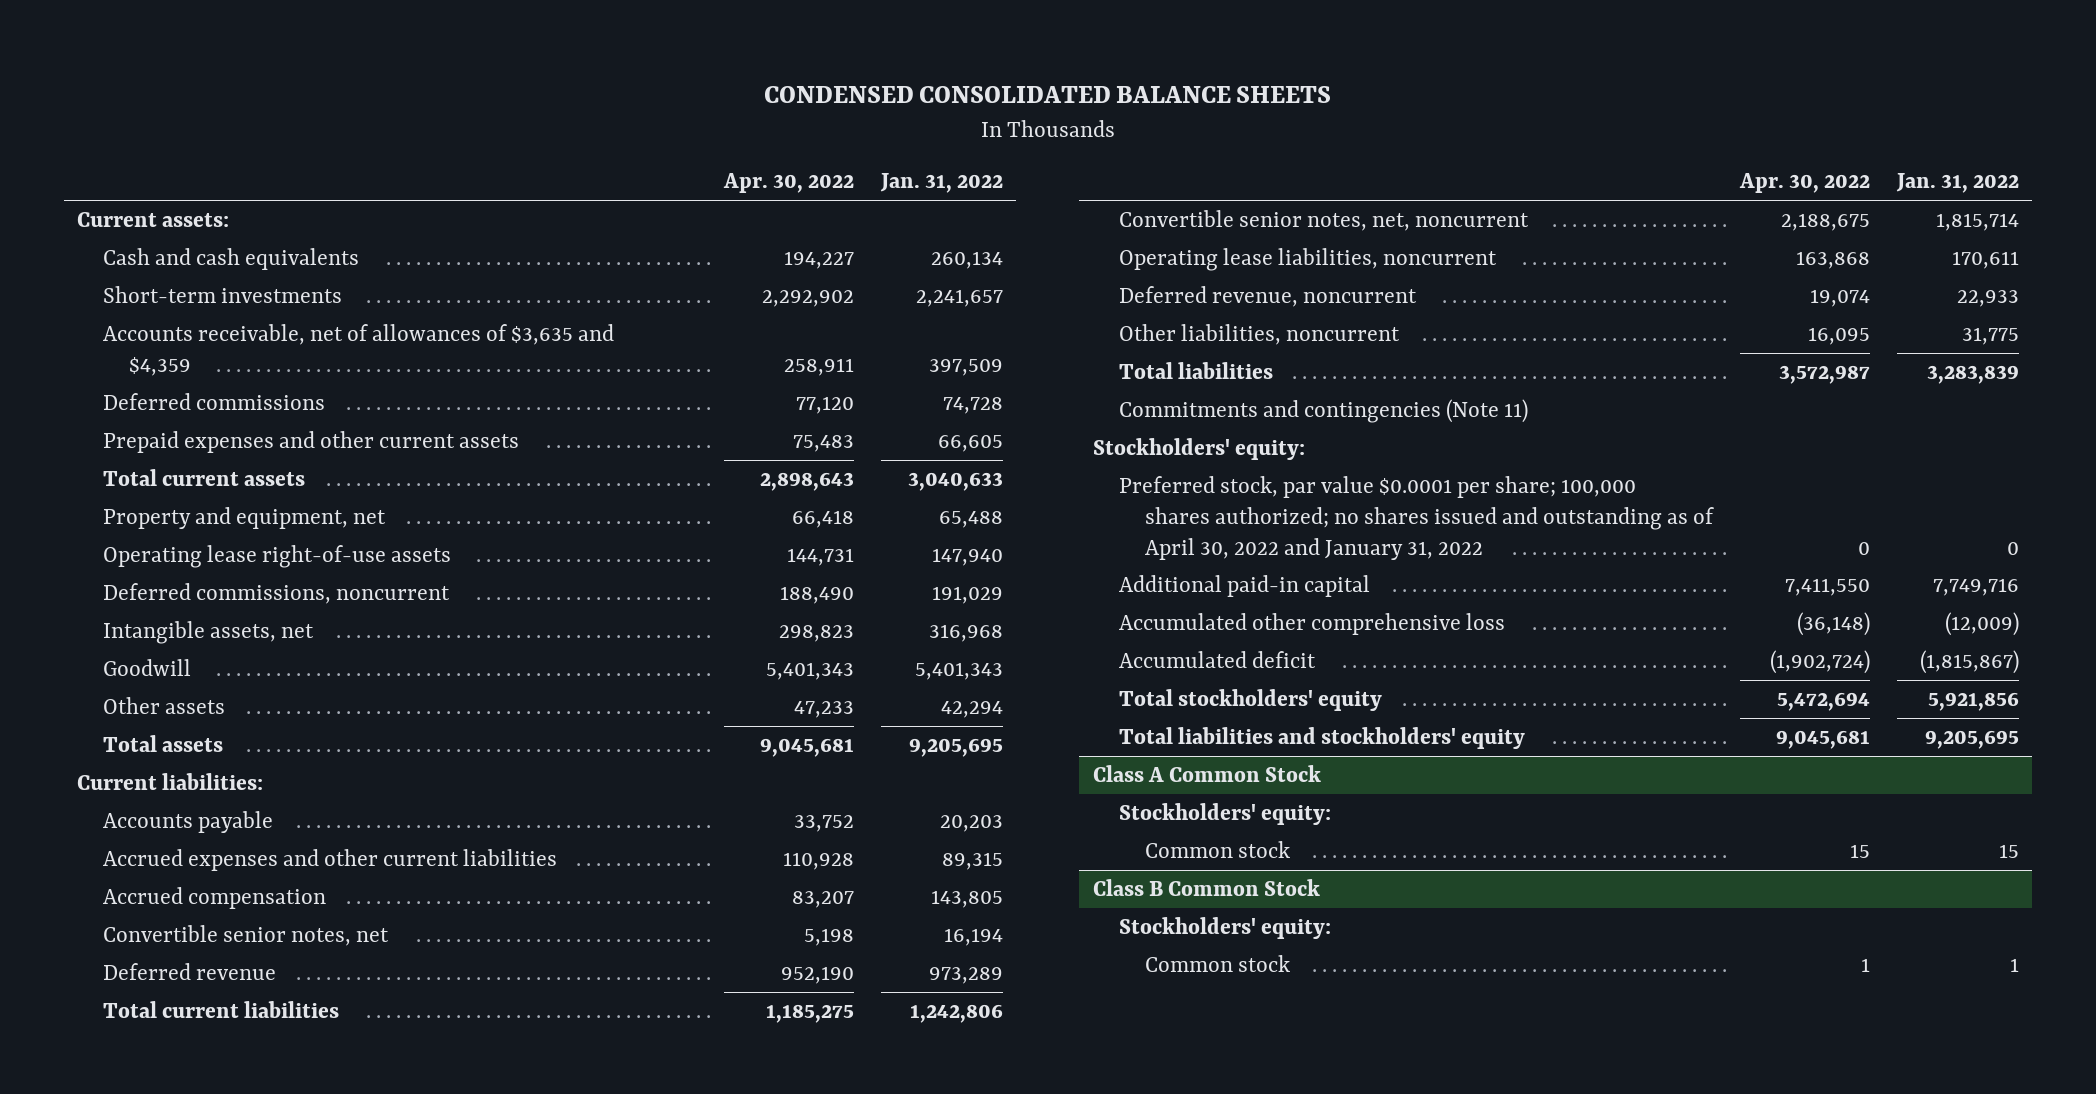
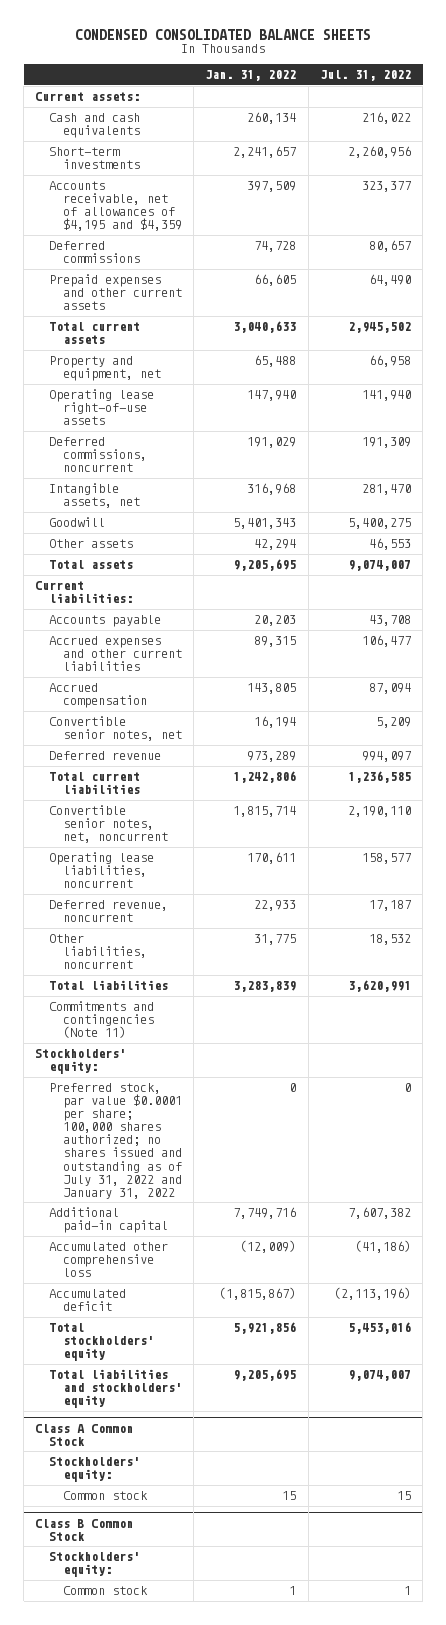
[723,173,855,194] Apr. 30, 2022 -> none
none -> [319,69,411,81] Jul. 31, 2022
[103,324,615,376] Accounts receivable, net of allowances of $3,635 and $4,359 -> [49,181,182,232] Accounts receivable, net of allowances of $4,195 and $4,359
[1118,476,1715,560] Preferred stock, par value $0.0001 per share; 100,000 shares authorized; no shares issued and outstanding as of April 30, 2022 and January 31, 2022 -> [49,1083,182,1199] Preferred stock, par value $0.0001 per share; 100,000 shares authorized; no shares issued and outstanding as of July 31, 2022 and January 31, 2022

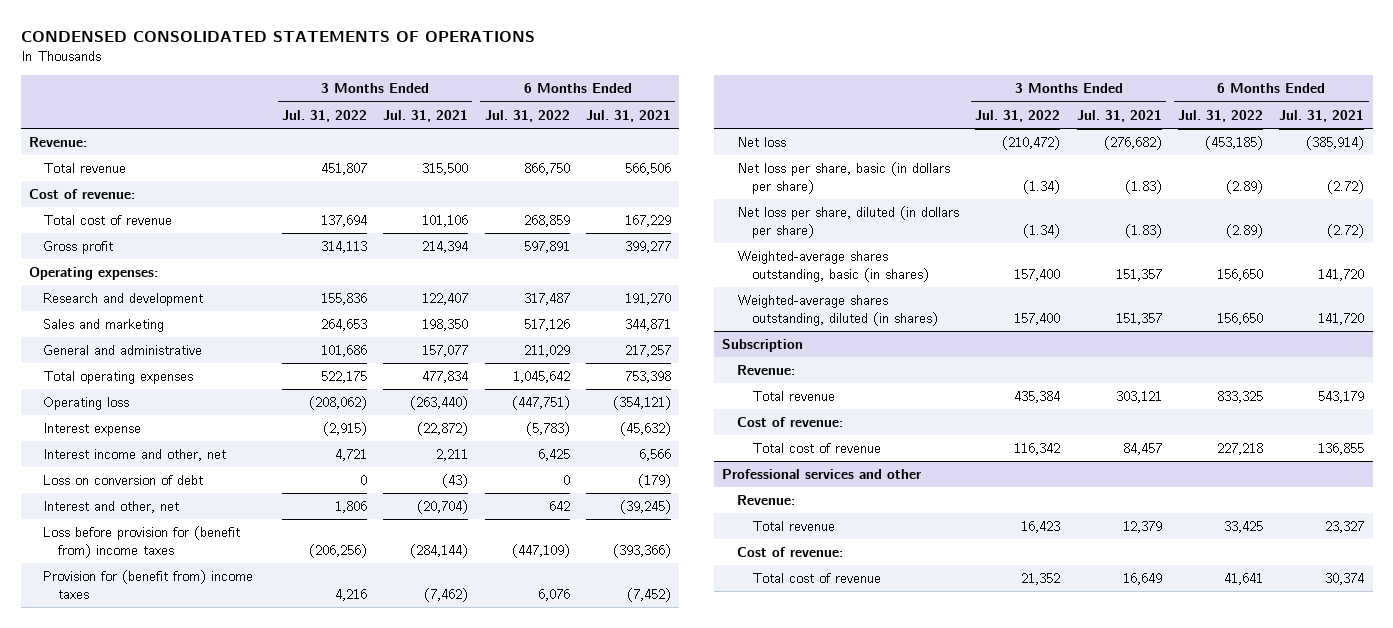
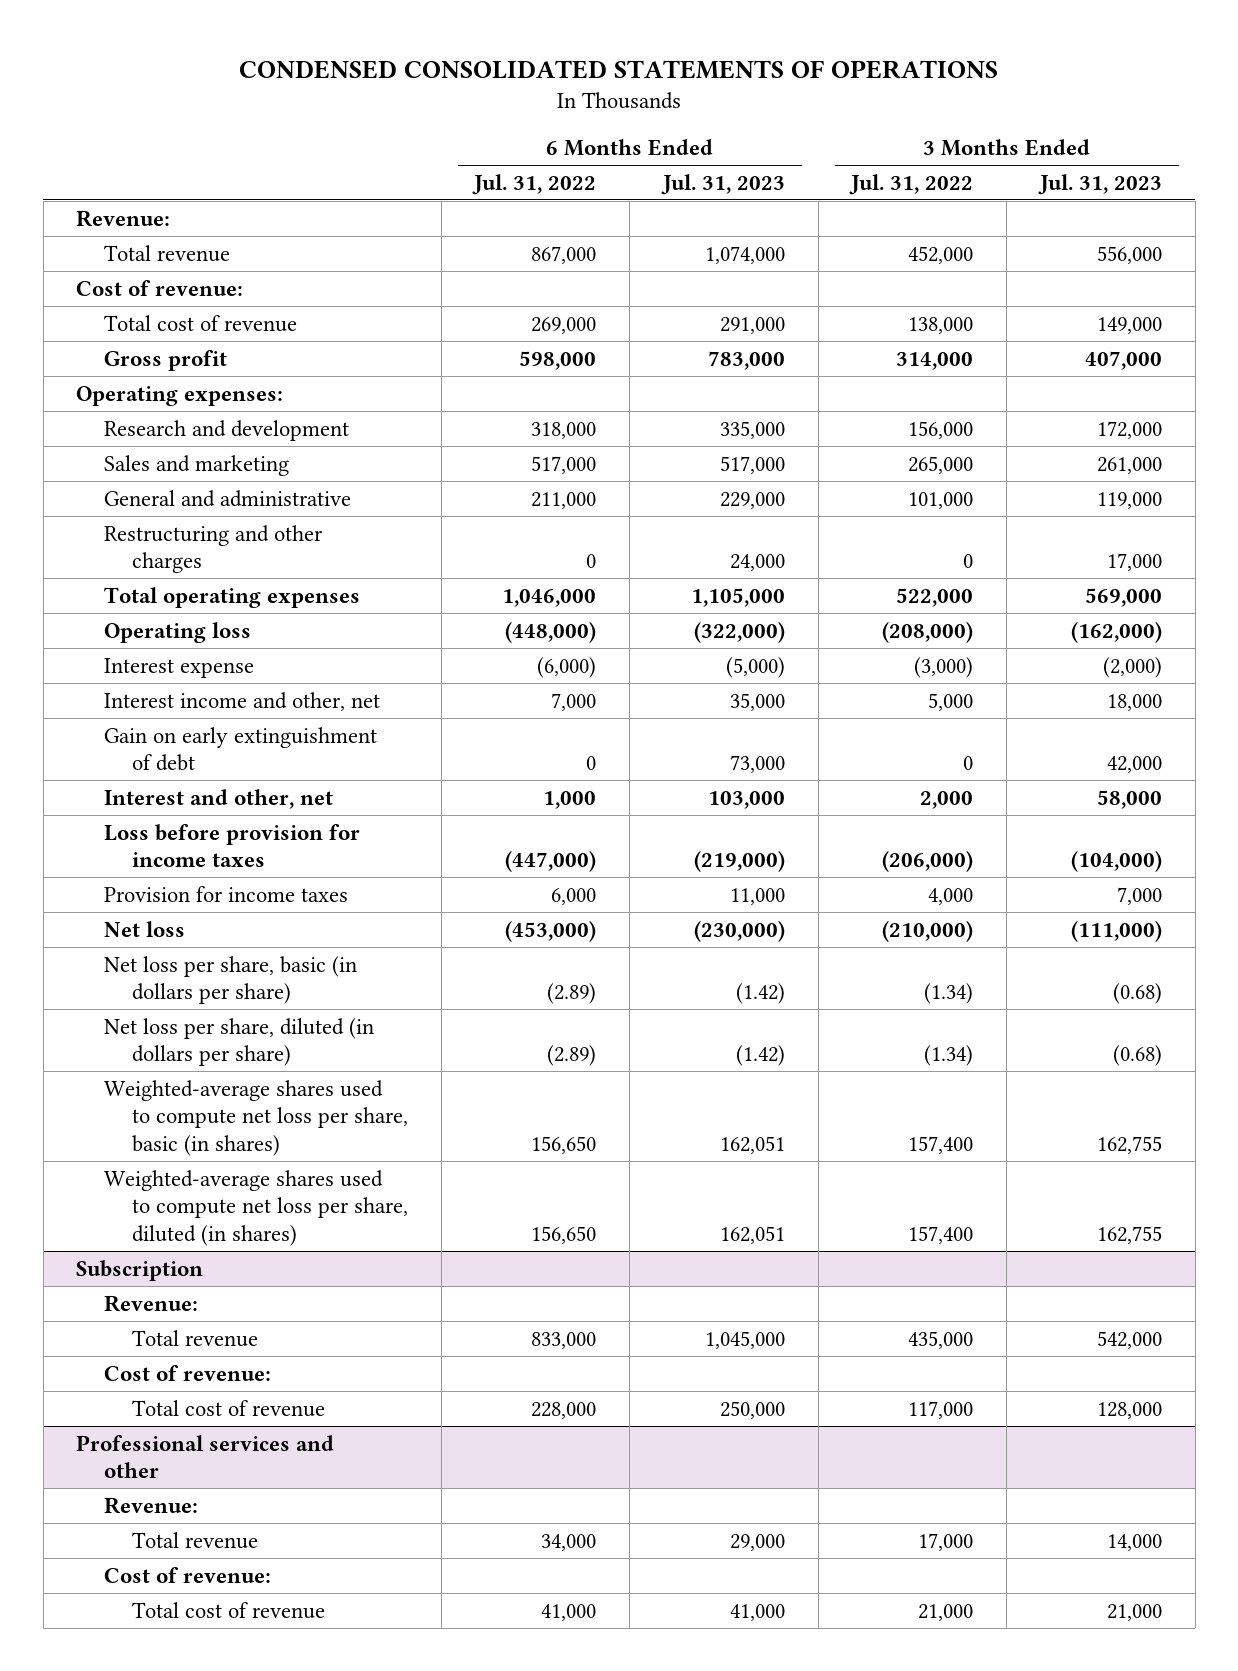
[383,109,469,122] Jul. 31, 2021 -> none
[585,109,671,122] Jul. 31, 2021 -> none
none -> [660,173,785,195] Jul. 31, 2023
none -> [1038,173,1163,195] Jul. 31, 2023
[320,163,367,176] 451,807 -> [908,245,974,264] 452,000
[523,163,570,176] 866,750 -> [531,245,597,264] 867,000
[320,215,367,228] 137,694 -> [908,316,974,334] 138,000
[523,215,570,228] 268,859 -> [531,316,597,334] 269,000
[320,241,367,254] 314,113 -> [896,351,974,370] 314,000
[523,241,570,254] 597,891 -> [519,350,597,370] 598,000
[320,293,367,306] 155,836 -> [908,420,974,439] 156,000
[523,293,570,306] 317,487 -> [531,421,597,439] 318,000
[320,319,367,332] 264,653 -> [908,455,974,474] 265,000
[523,319,570,332] 517,126 -> [531,455,597,474] 517,000
[320,345,367,358] 101,686 -> [908,491,974,509] 101,000
[523,345,570,358] 211,029 -> [531,491,597,509] 211,000
none -> [104,524,324,574] Restructuring and other charges
[320,371,367,384] 522,175 -> [896,587,974,607] 522,000
[512,371,570,384] 1,045,642 -> [502,588,597,607] 1,046,000
[308,396,367,411] (208,062) -> [882,621,974,643] (208,000)
[511,396,570,411] (447,751) -> [505,621,597,643] (448,000)
[322,422,367,437] (2,915) -> [914,656,974,678] (3,000)
[525,422,570,437] (5,783) -> [537,656,597,678] (6,000)
[334,449,367,462] 4,721 -> [928,692,974,711] 5,000
[537,449,570,462] 6,425 -> [551,692,597,711] 7,000
[43,475,204,486] Loss on conversion of debt -> [104,726,378,772] Gain on early extinguishment of debt
[334,501,367,514] 1,806 -> [920,790,974,809] 2,000
[548,501,570,512] 642 -> [543,790,597,809] 1,000
[43,526,241,558] Loss before provision for (benefit from) income taxes -> [104,823,361,868] Loss before provision for income taxes
[308,543,367,558] (206,256) -> [882,851,974,873] (206,000)
[511,543,570,558] (447,109) -> [505,851,597,873] (447,000)
[43,570,254,599] Provision for (benefit from) income taxes -> [104,885,349,902] Provision for income taxes
[334,588,367,601] 4,216 -> [928,887,974,905] 4,000
[537,588,570,601] 6,076 -> [551,887,597,905] 6,000
[1002,136,1061,151] (210,472) -> [882,920,974,942] (210,000)
[1205,136,1264,151] (453,185) -> [505,920,597,942] (453,000)
[736,251,929,282] Weighted-average shares outstanding, basic (in shares) -> [104,1079,408,1156] Weighted-average shares used to compute net loss per share, basic (in shares)
[736,295,938,326] Weighted-average shares outstanding, diluted (in shares) -> [104,1169,408,1246] Weighted-average shares used to compute net loss per share, diluted (in shares)
[1014,391,1061,404] 435,384 -> [908,1330,974,1349] 435,000
[1217,391,1264,404] 833,325 -> [531,1331,597,1349] 833,000
[1014,443,1061,456] 116,342 -> [908,1400,974,1419] 117,000
[1217,443,1264,456] 227,218 -> [531,1401,597,1419] 228,000
[1021,521,1061,534] 16,423 -> [918,1532,974,1551] 17,000
[1224,521,1264,534] 33,425 -> [541,1533,597,1551] 34,000
[1021,573,1061,586] 21,352 -> [918,1603,974,1621] 21,000
[1224,573,1264,586] 41,641 -> [541,1603,597,1621] 41,000

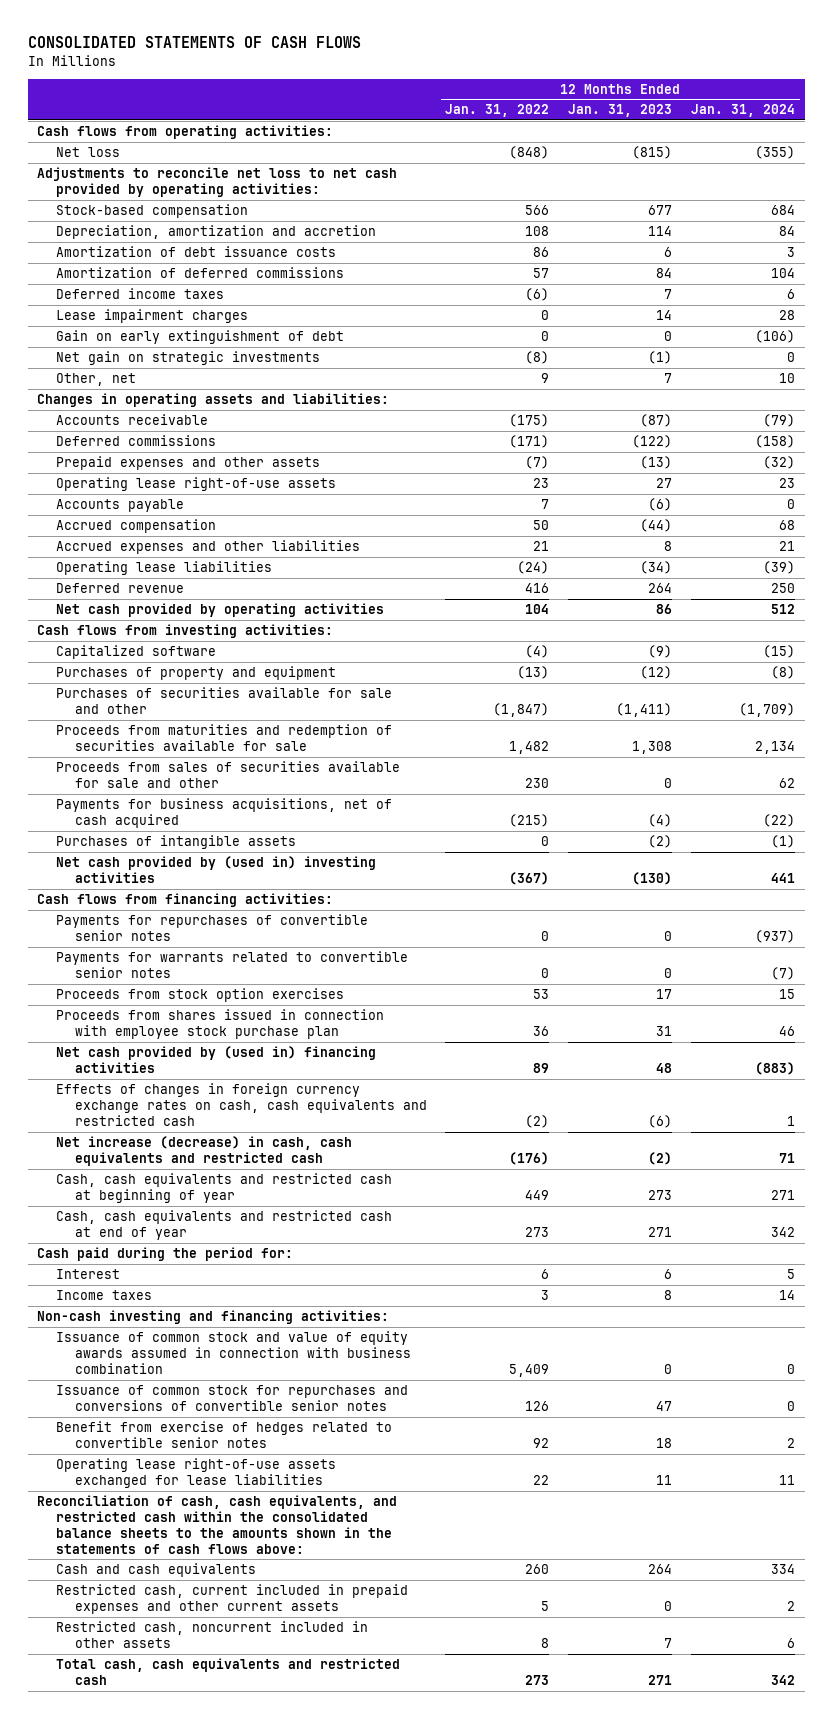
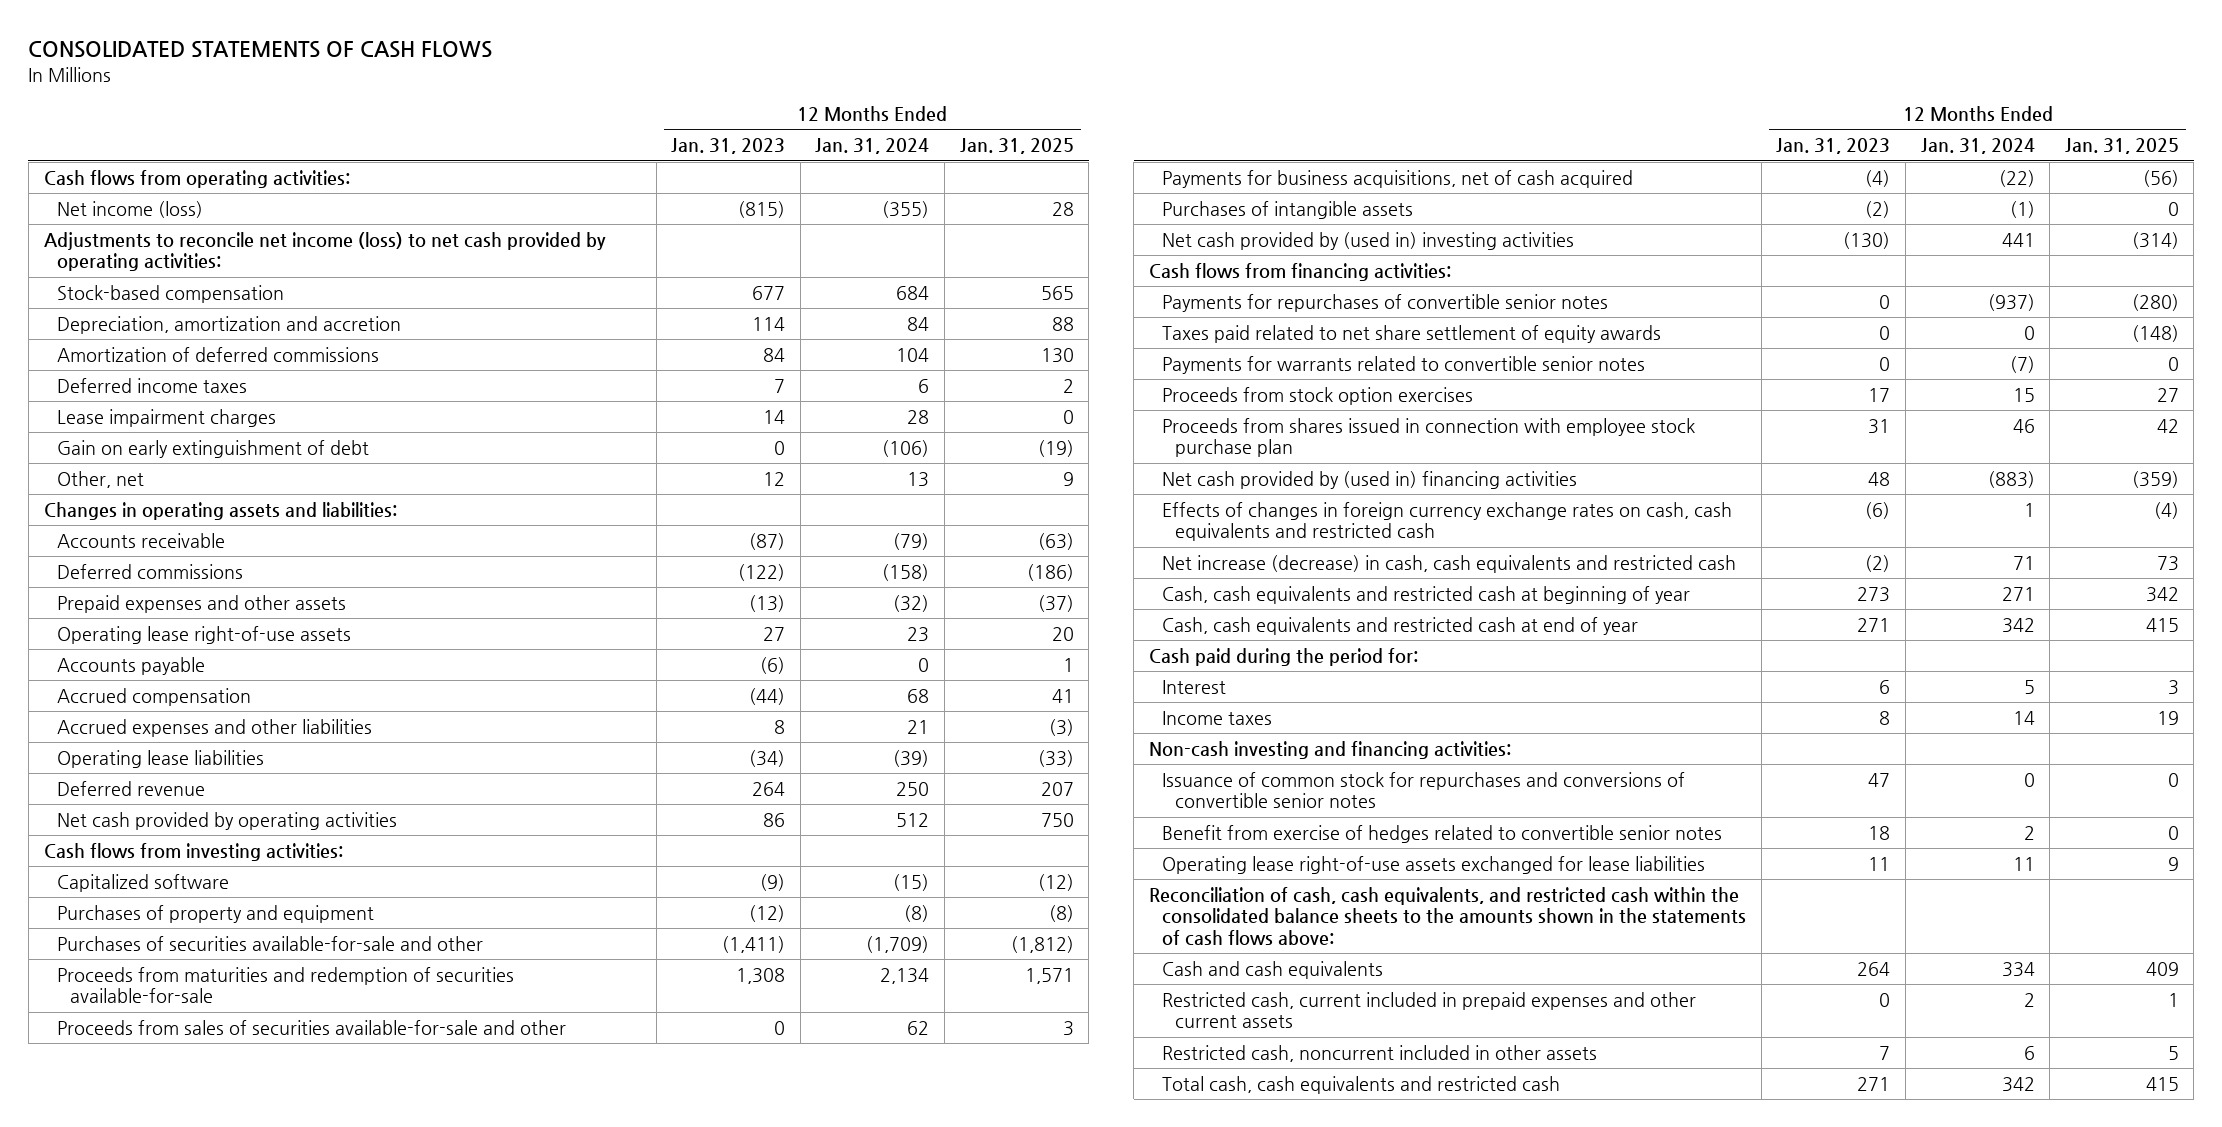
[445,104,550,118] Jan. 31, 2022 -> none
none -> [959,138,1074,155] Jan. 31, 2025
[56,146,121,157] Net loss -> [56,200,203,218] Net income (loss)
[37,166,398,197] Adjustments to reconcile net loss to net cash provided by operating activities: -> [43,231,606,272] Adjustments to reconcile net income (loss) to net cash provided by operating activities:
[56,245,337,257] Amortization of debt issuance costs -> none
[56,350,321,365] Net gain on strategic investments -> none
[664,372,673,383] 7 -> [763,471,786,486] 12
[779,372,796,383] 10 -> [907,471,930,487] 13
[56,686,393,714] Purchases of securities available for sale and other -> [56,935,483,951] Purchases of securities available-for-sale and other
[56,723,393,751] Proceeds from maturities and redemption of securities available for sale -> [56,966,514,1004] Proceeds from maturities and redemption of securities available-for-sale
[56,760,401,788] Proceeds from sales of securities available for sale and other -> [56,1019,566,1035] Proceeds from sales of securities available-for-sale and other
none -> [1162,324,1662,343] Taxes paid related to net share settlement of equity awards
[56,1330,411,1374] Issuance of common stock and value of equity awards assumed in connection with business combination -> none

